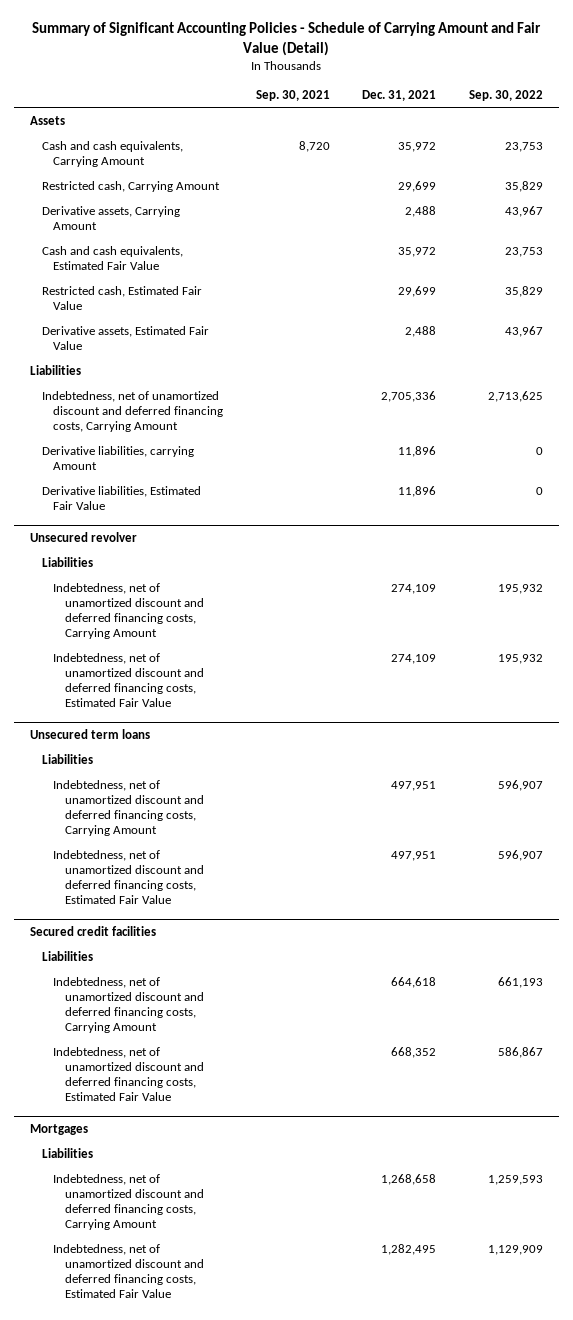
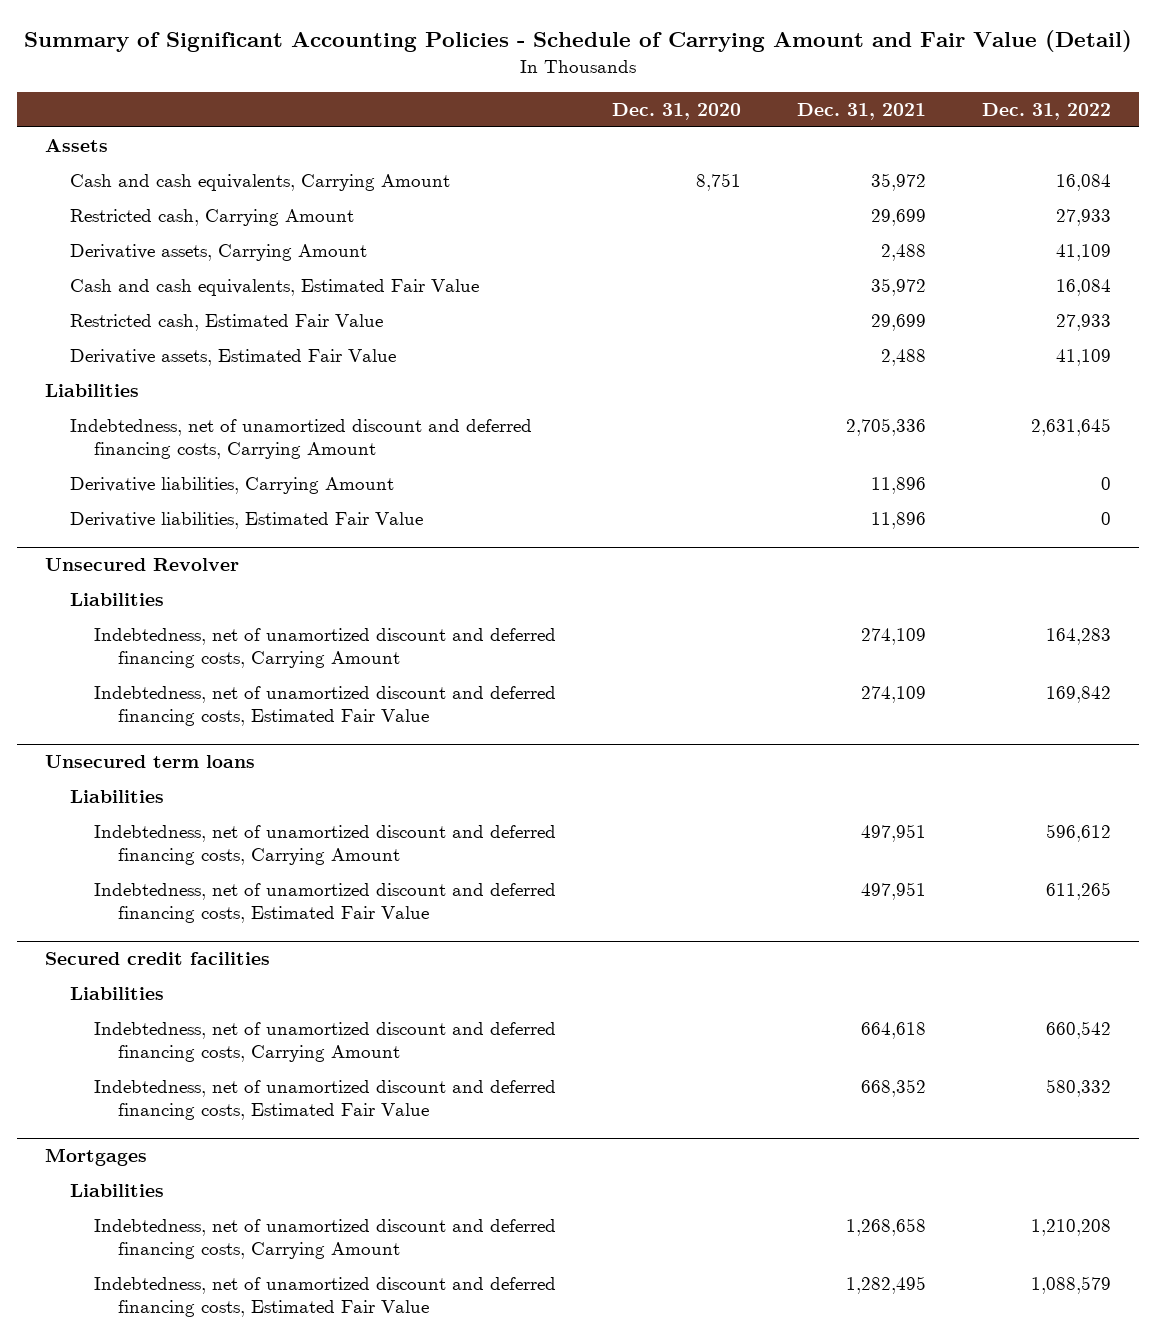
[255,89,330,101] Sep. 30, 2021 -> none
[468,89,543,101] Sep. 30, 2022 -> none
none -> [612,102,742,120] Dec. 31, 2020
none -> [982,102,1112,120] Dec. 31, 2022
[41,445,194,470] Derivative liabilities, carrying Amount -> [69,477,394,495] Derivative liabilities, Carrying Amount
[30,532,138,543] Unsecured revolver -> [45,558,240,572] Unsecured Revolver

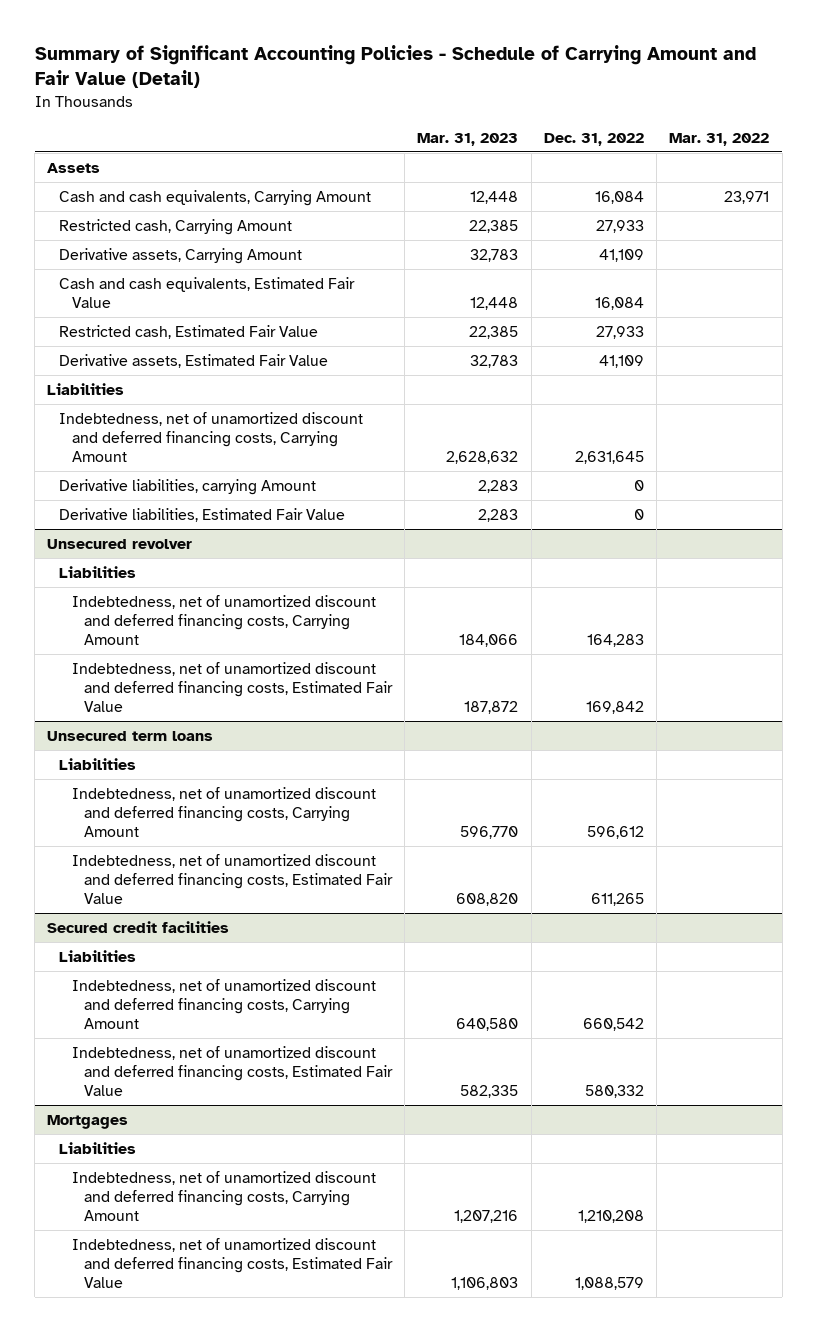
[612,102,742,120] Dec. 31, 2020 -> none
[797,102,927,120] Dec. 31, 2021 -> none
none -> [417,132,519,146] Mar. 31, 2023
none -> [669,132,770,146] Mar. 31, 2022
[69,477,394,495] Derivative liabilities, Carrying Amount -> [59,478,317,495] Derivative liabilities, carrying Amount
[45,558,240,572] Unsecured Revolver -> [47,538,193,549] Unsecured revolver

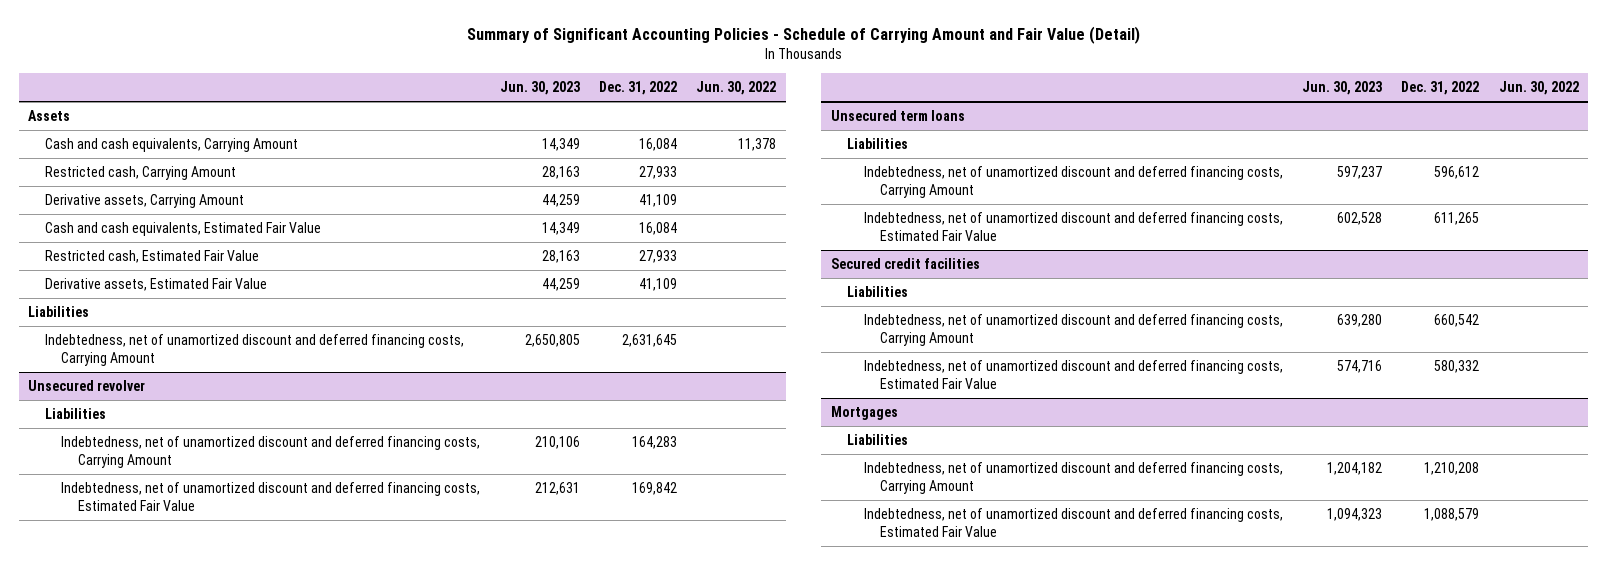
[417,132,519,146] Mar. 31, 2023 -> none
[669,132,770,146] Mar. 31, 2022 -> none
none -> [499,81,580,96] Jun. 30, 2023
none -> [696,81,777,96] Jun. 30, 2022
[59,478,317,495] Derivative liabilities, carrying Amount -> none
[59,507,346,522] Derivative liabilities, Estimated Fair Value -> none

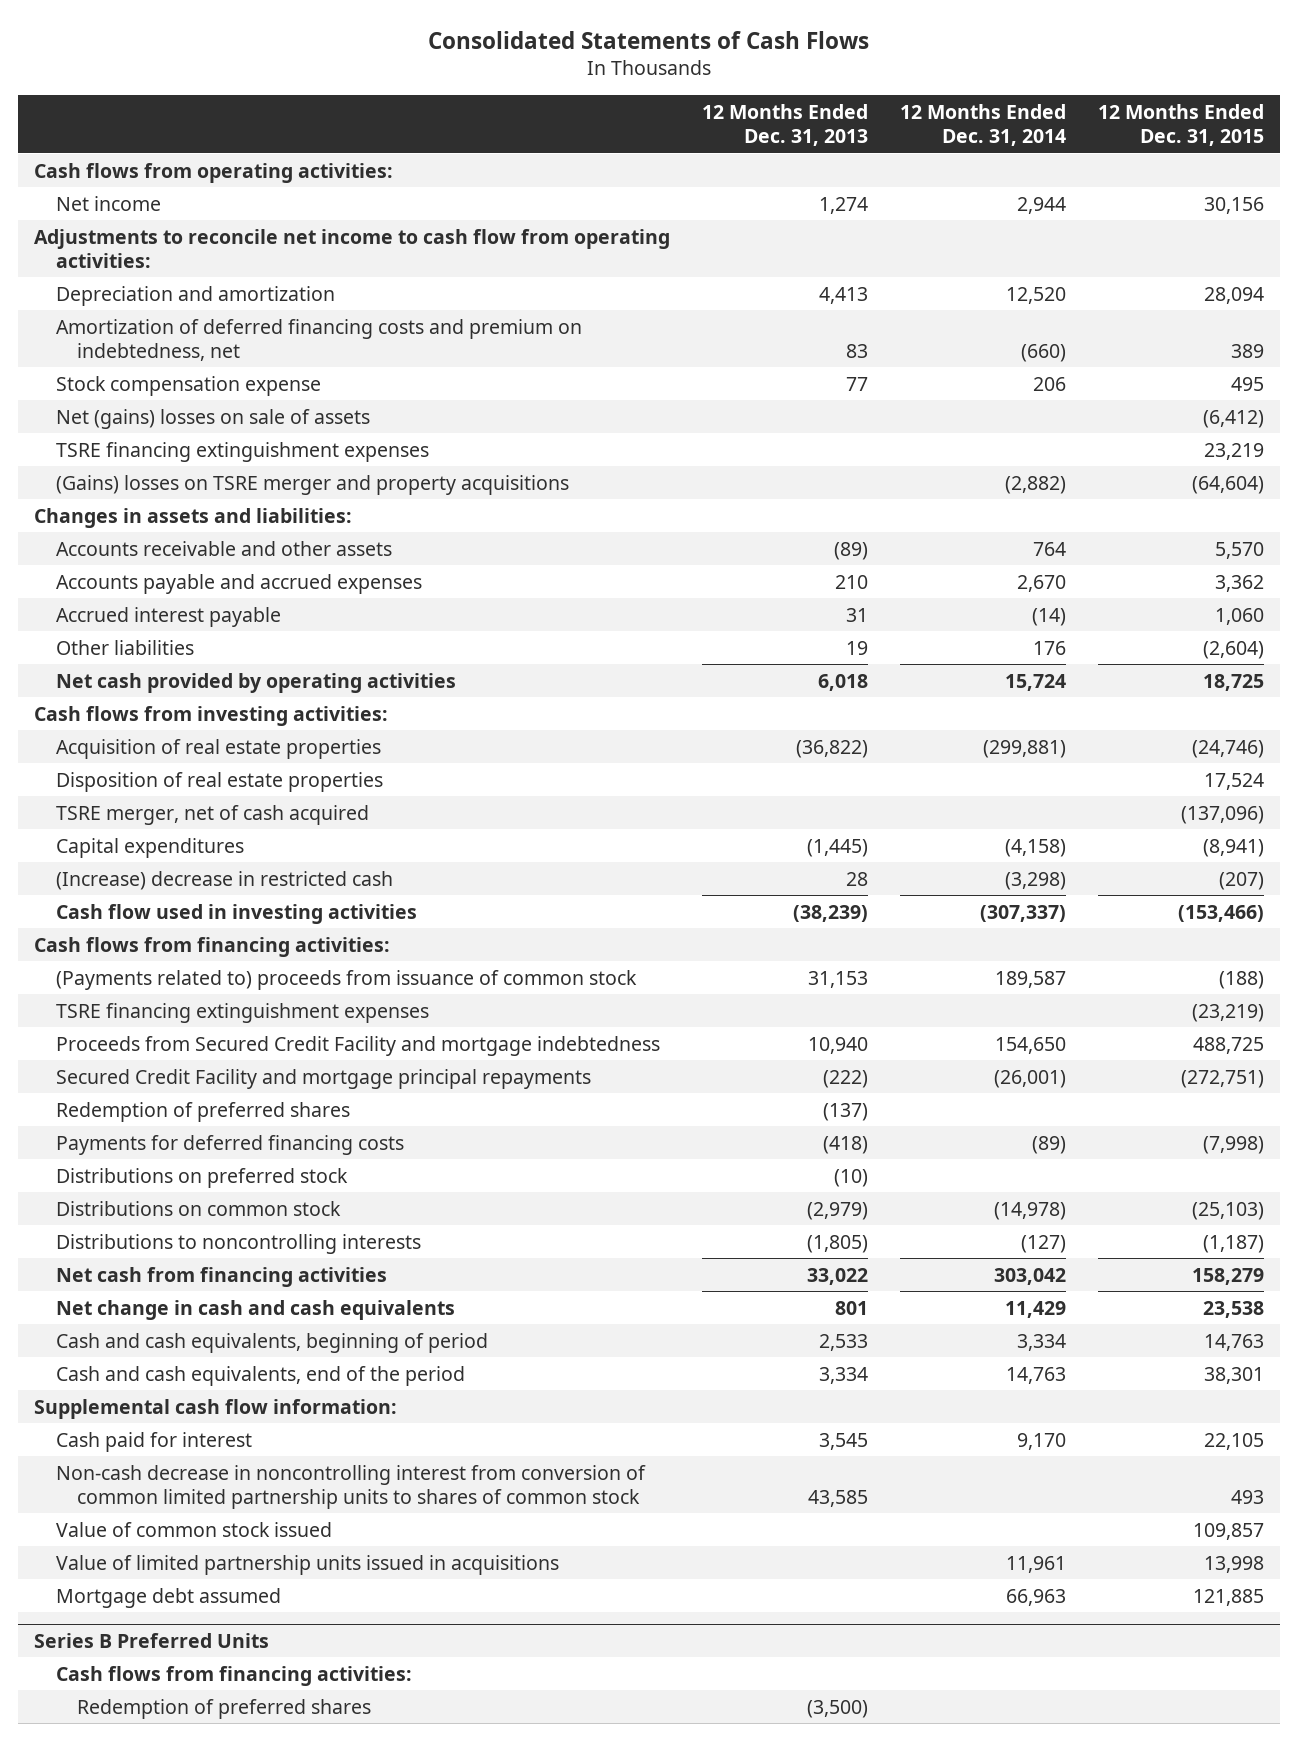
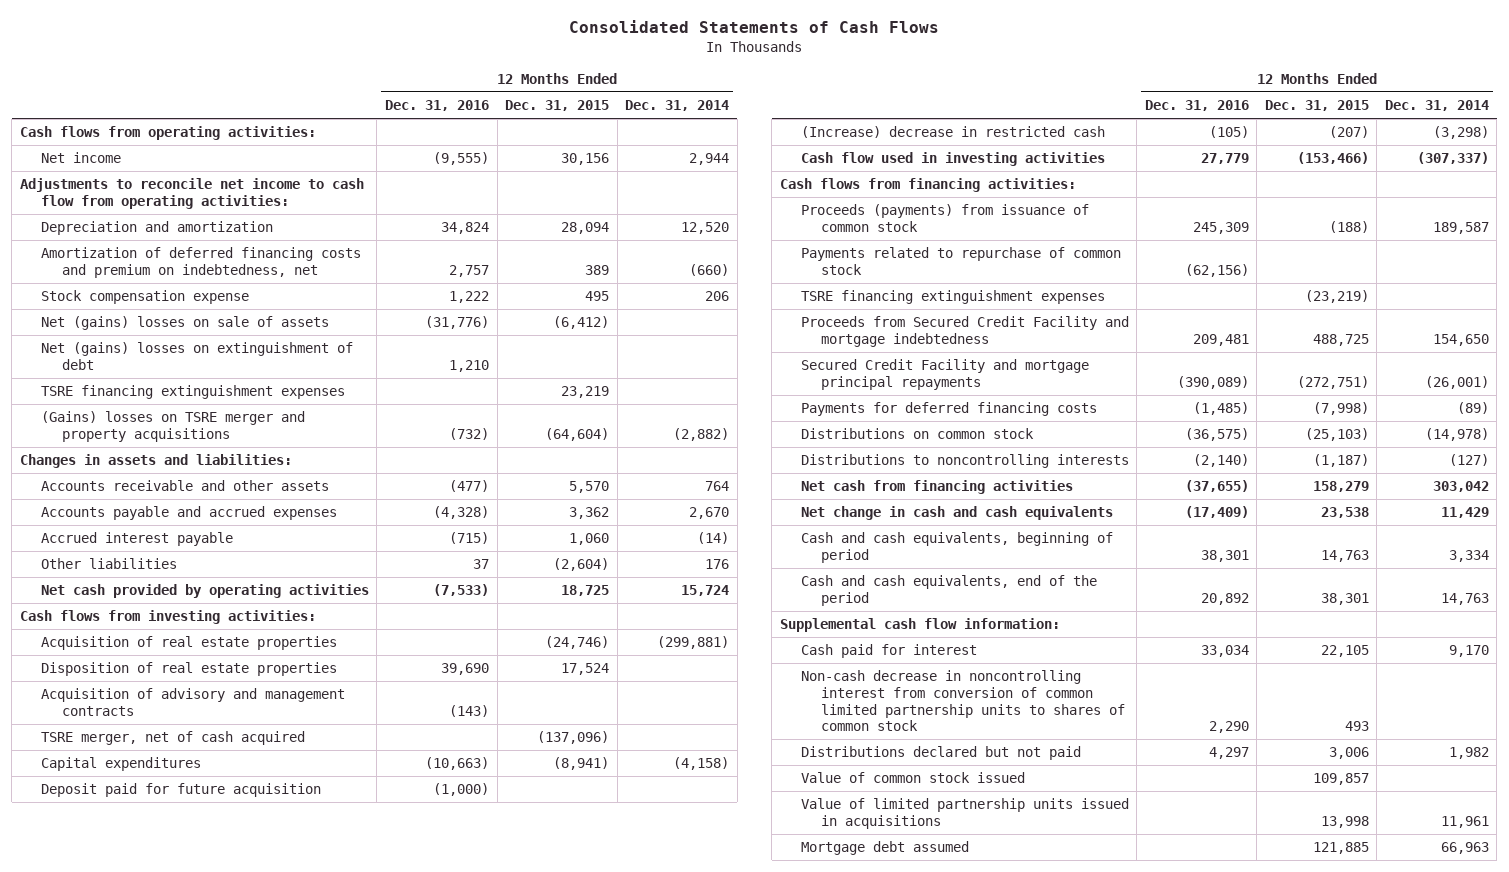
[702,103,869,147] 12 Months Ended Dec. 31, 2013 -> none
none -> [384,99,489,111] Dec. 31, 2016
none -> [40,342,353,370] Net (gains) losses on extinguishment of debt
none -> [40,688,345,716] Acquisition of advisory and management contracts
none -> [40,783,321,798] Deposit paid for future acquisition
[55,969,637,990] (Payments related to) proceeds from issuance of common stock -> [800,204,1089,232] Proceeds (payments) from issuance of common stock
none -> [800,247,1121,275] Payments related to repurchase of common stock
[55,1101,350,1122] Redemption of preferred shares -> none
[55,1167,348,1188] Distributions on preferred stock -> none
none -> [800,746,1081,761] Distributions declared but not paid
[34,1632,270,1648] Series B Preferred Units -> none
[55,1665,412,1686] Cash flows from financing activities: -> none
[77,1698,372,1719] Redemption of preferred shares -> none

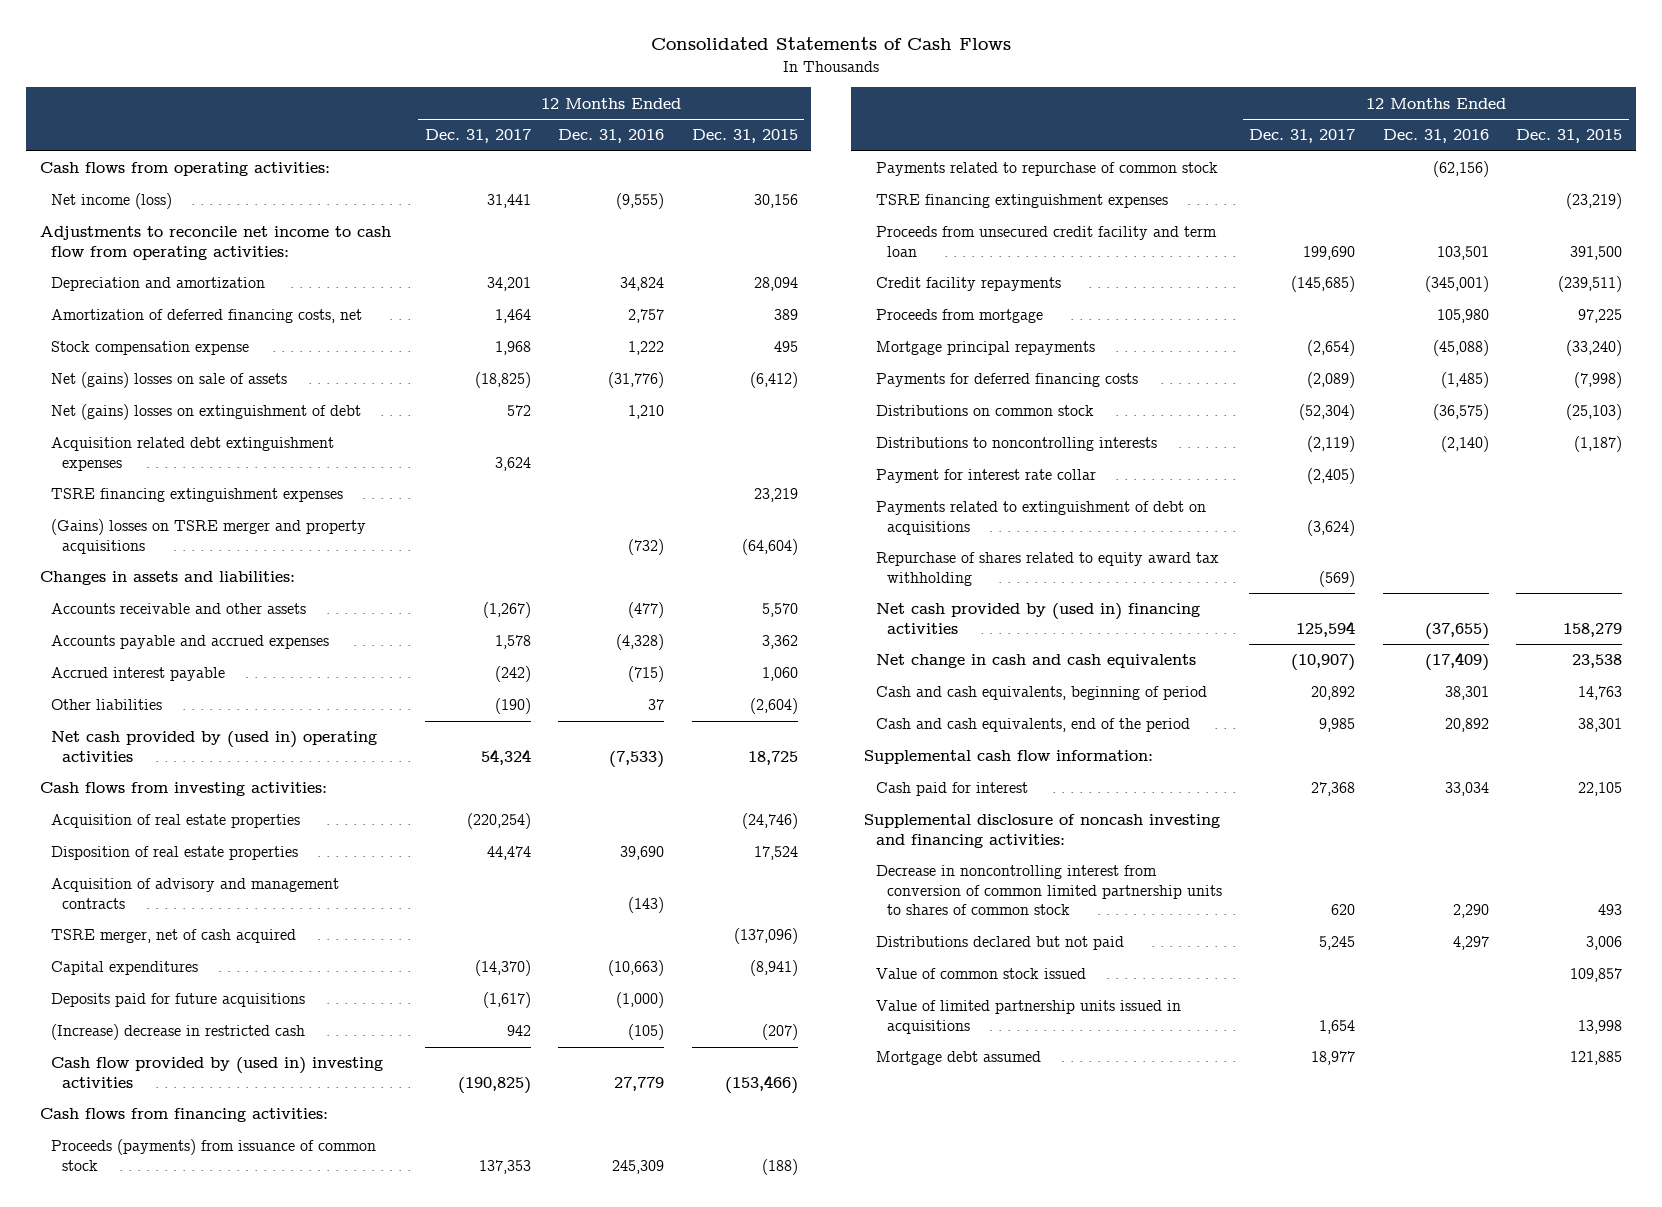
[625,99,730,111] Dec. 31, 2014 -> none
none -> [424,129,531,144] Dec. 31, 2017
[40,152,121,164] Net income -> [50,193,172,210] Net income (loss)
[40,247,361,278] Amortization of deferred financing costs and premium on indebtedness, net -> [50,309,362,324] Amortization of deferred financing costs, net
none -> [50,437,334,471] Acquisition related debt extinguishment expenses
[40,584,369,599] Net cash provided by operating activities -> [50,731,377,762] Net cash provided by (used in) operating activities
[40,783,321,798] Deposit paid for future acquisition -> [50,993,305,1008] Deposits paid for future acquisitions
[800,152,1105,167] Cash flow used in investing activities -> [50,1057,383,1088] Cash flow provided by (used in) investing activities
[800,316,1129,347] Proceeds from Secured Credit Facility and mortgage indebtedness -> none
[800,359,1089,390] Secured Credit Facility and mortgage principal repayments -> none
none -> [875,226,1217,257] Proceeds from unsecured credit facility and term loan
none -> [875,277,1061,292] Credit facility repayments
none -> [875,309,1043,324] Proceeds from mortgage
none -> [875,341,1095,356] Mortgage principal repayments
none -> [875,469,1096,484] Payment for interest rate collar
none -> [875,501,1206,535] Payments related to extinguishment of debt on acquisitions
none -> [875,552,1219,586] Repurchase of shares related to equity award tax withholding
[800,480,1073,495] Net cash from financing activities -> [875,603,1200,634] Net cash provided by (used in) financing activities
none -> [864,814,1221,848] Supplemental disclosure of noncash investing and financing activities:
[800,670,1126,732] Non-cash decrease in noncontrolling interest from conversion of common limited partnership units to shares of common stock -> [875,865,1222,916] Decrease in noncontrolling interest from conversion of common limited partnership units to shares of common stock

